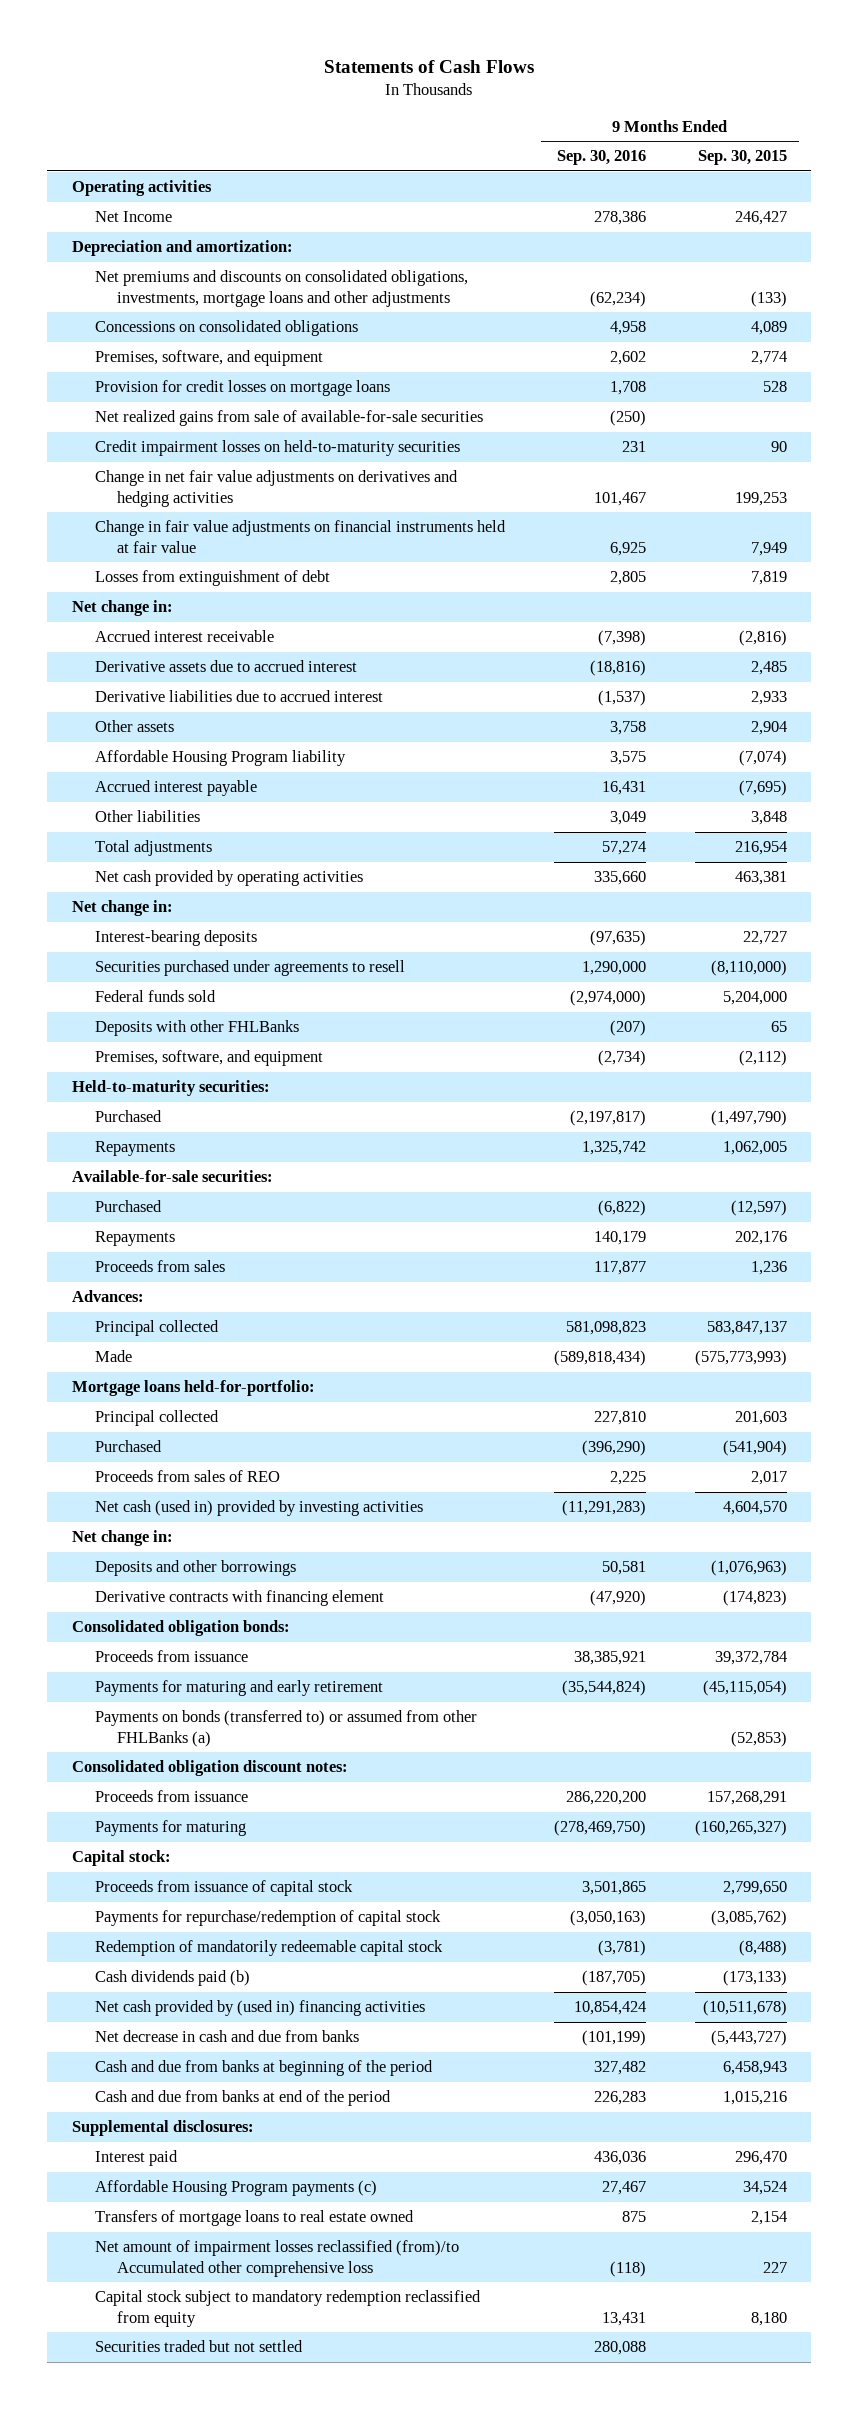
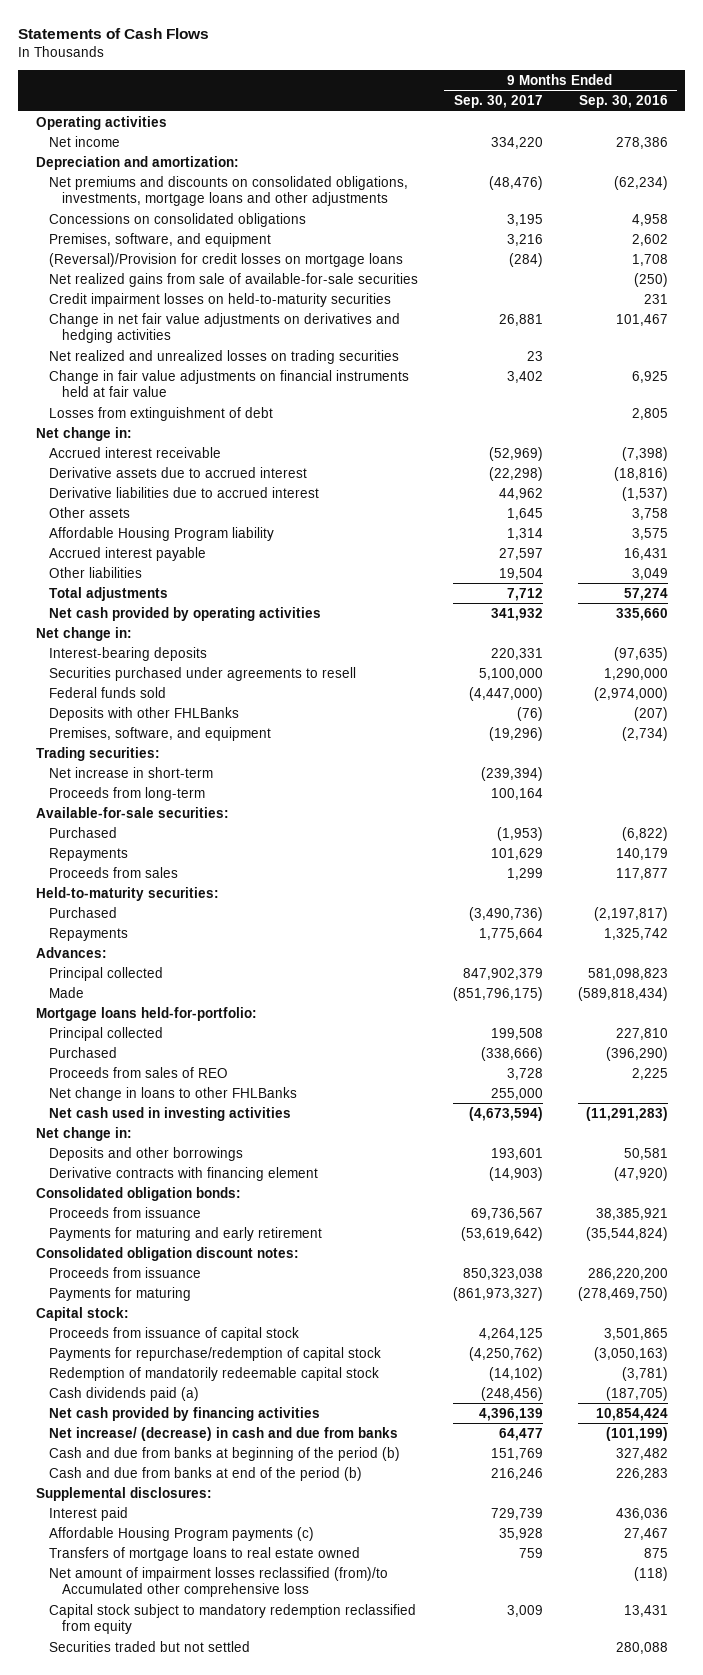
[697,150,787,166] Sep. 30, 2015 -> none
none -> [453,95,543,109] Sep. 30, 2017
[94,211,172,223] Net Income -> [48,135,120,147] Net income
[94,380,390,397] Provision for credit losses on mortgage loans -> [48,252,403,267] (Reversal)/Provision for credit losses on mortgage loans
none -> [48,349,399,364] Net realized and unrealized losses on trading securities
none -> [35,746,160,761] Trading securities:
none -> [48,766,213,778] Net increase in short-term
none -> [48,786,205,801] Proceeds from long-term
[71,1080,270,1097] Held-to-maturity securities: -> [35,886,219,901] Held-to-maturity securities:
[94,1110,162,1123] Purchased -> [48,906,117,918] Purchased
[94,1141,175,1157] Repayments -> [48,927,128,941] Repayments
none -> [48,1086,297,1101] Net change in loans to other FHLBanks
[94,1500,423,1517] Net cash (used in) provided by investing activities -> [48,1106,291,1121] Net cash used in investing activities
[94,1710,477,1747] Payments on bonds (transferred to) or assumed from other FHLBanks (a) -> none
[94,1970,250,1987] Cash dividends paid (b) -> [48,1386,199,1401] Cash dividends paid (a)
[94,2000,425,2017] Net cash provided by (used in) financing activities -> [48,1406,320,1421] Net cash provided by financing activities
[94,2030,359,2043] Net decrease in cash and due from banks -> [48,1426,398,1441] Net increase/ (decrease) in cash and due from banks
[94,2060,433,2077] Cash and due from banks at beginning of the period -> [48,1446,400,1461] Cash and due from banks at beginning of the period (b)
[94,2090,391,2107] Cash and due from banks at end of the period -> [48,1466,362,1481] Cash and due from banks at end of the period (b)

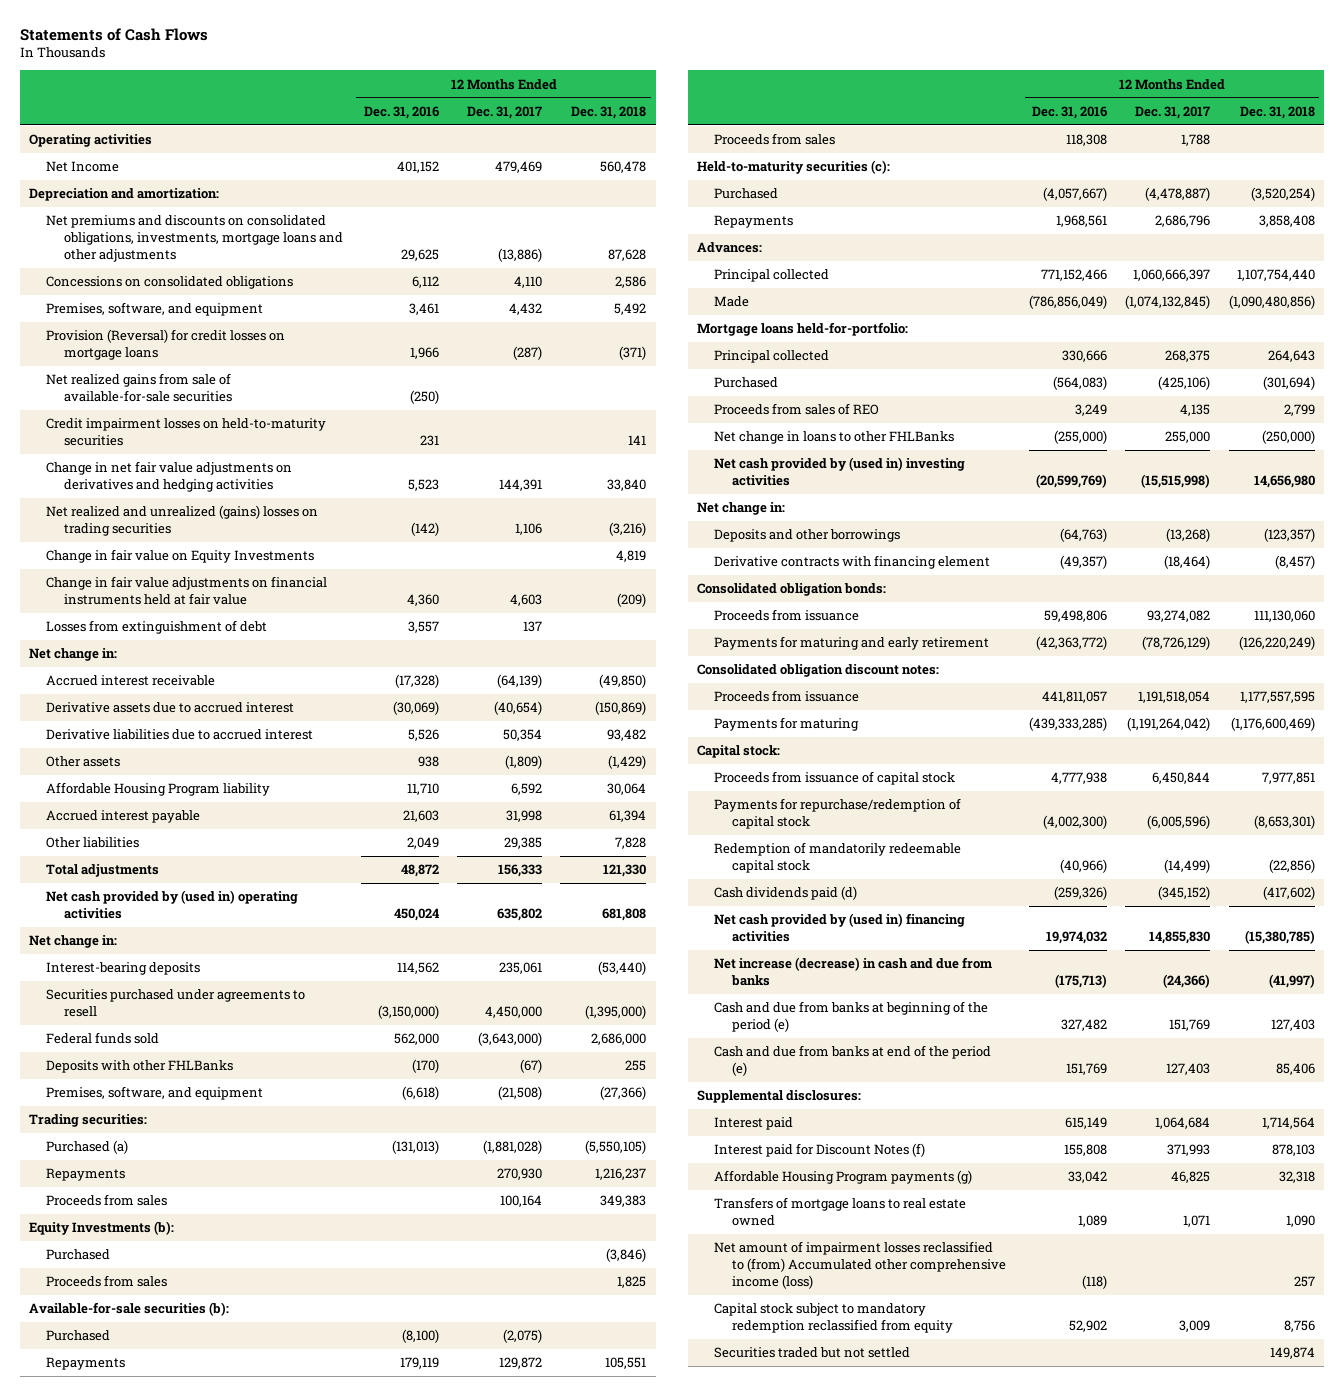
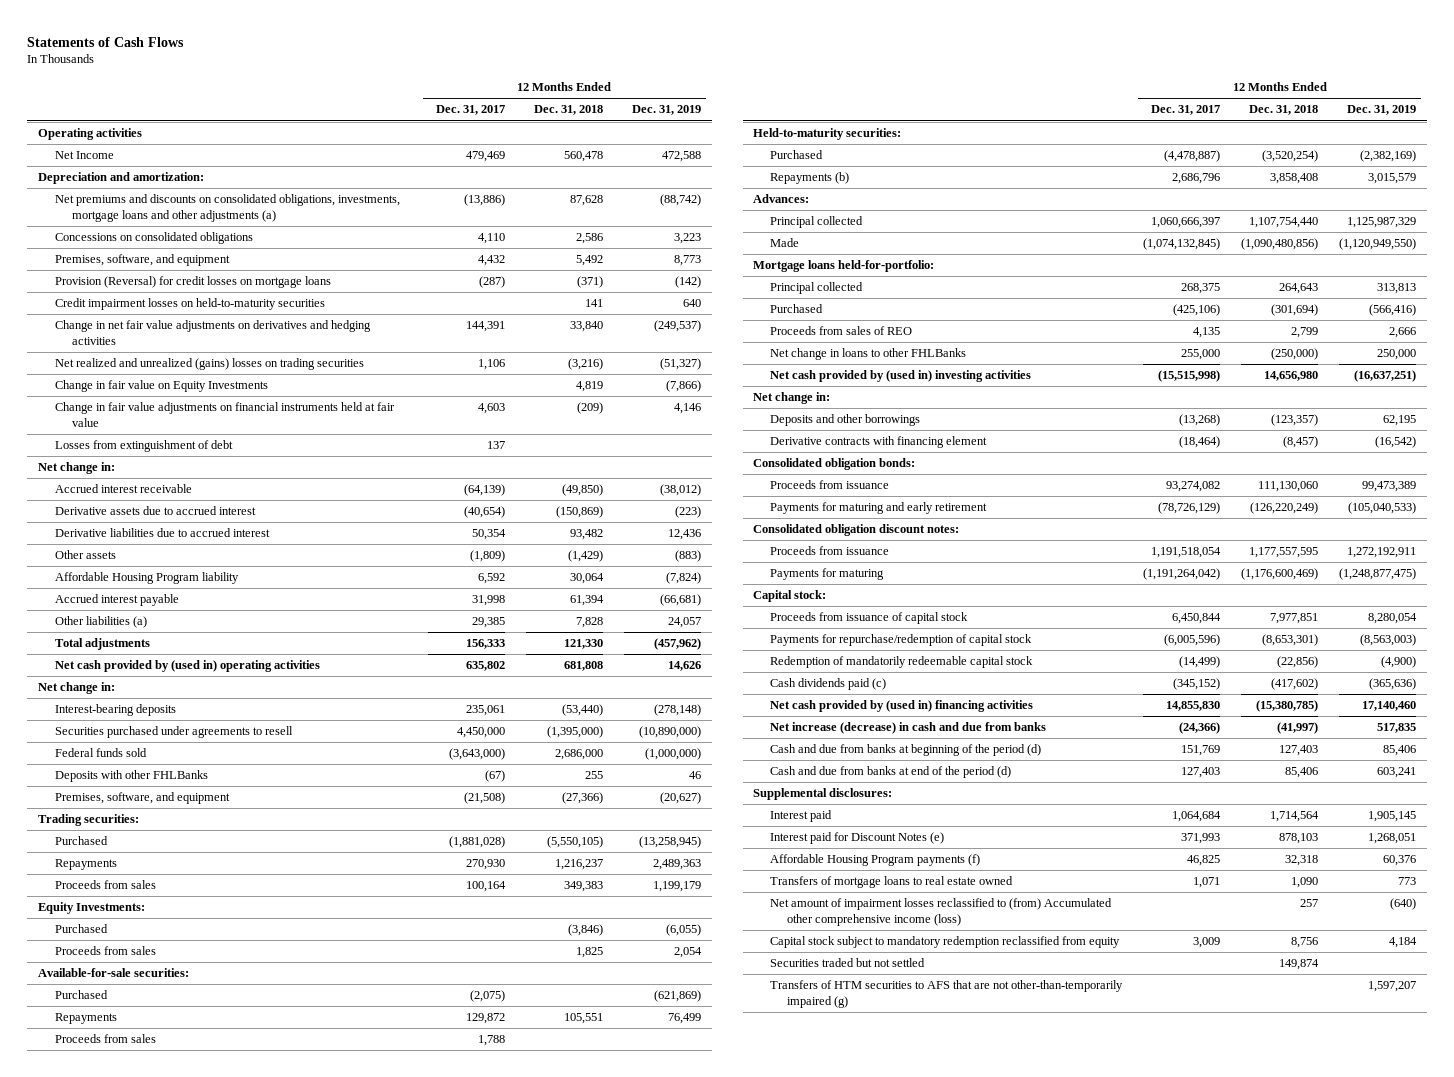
[363,105,439,119] Dec. 31, 2016 -> none
none -> [632,105,702,116] Dec. 31, 2019
[46,215,343,262] Net premiums and discounts on consolidated obligations, investments, mortgage loans and other adjustments -> [54,194,400,222] Net premiums and discounts on consolidated obligations, investments, mortgage loans and other adjustments (a)
[46,373,232,402] Net realized gains from sale of available-for-sale securities -> none
[46,837,140,849] Other liabilities -> [54,616,147,629] Other liabilities (a)
[46,1140,129,1155] Purchased (a) -> [54,836,108,846] Purchased
[28,1221,174,1236] Equity Investments (b): -> [37,902,145,915] Equity Investments:
[28,1302,229,1317] Available-for-sale securities (b): -> [37,968,189,978] Available-for-sale securities:
[697,160,891,175] Held-to-maturity securities (c): -> [753,128,902,141] Held-to-maturity securities:
[714,215,794,229] Repayments -> [769,172,849,185] Repayments (b)
[714,886,858,901] Cash dividends paid (d) -> [769,678,886,691] Cash dividends paid (c)
[714,1001,989,1032] Cash and due from banks at beginning of the period (e) -> [769,744,1041,757] Cash and due from banks at beginning of the period (d)
[714,1045,992,1076] Cash and due from banks at end of the period (e) -> [769,766,1011,779] Cash and due from banks at end of the period (d)
[714,1143,926,1158] Interest paid for Discount Notes (f) -> [769,832,944,845] Interest paid for Discount Notes (e)
[714,1170,973,1185] Affordable Housing Program payments (g) -> [769,854,980,867] Affordable Housing Program payments (f)
none -> [769,980,1123,1008] Transfers of HTM securities to AFS that are not other-than-temporarily impaired (g)

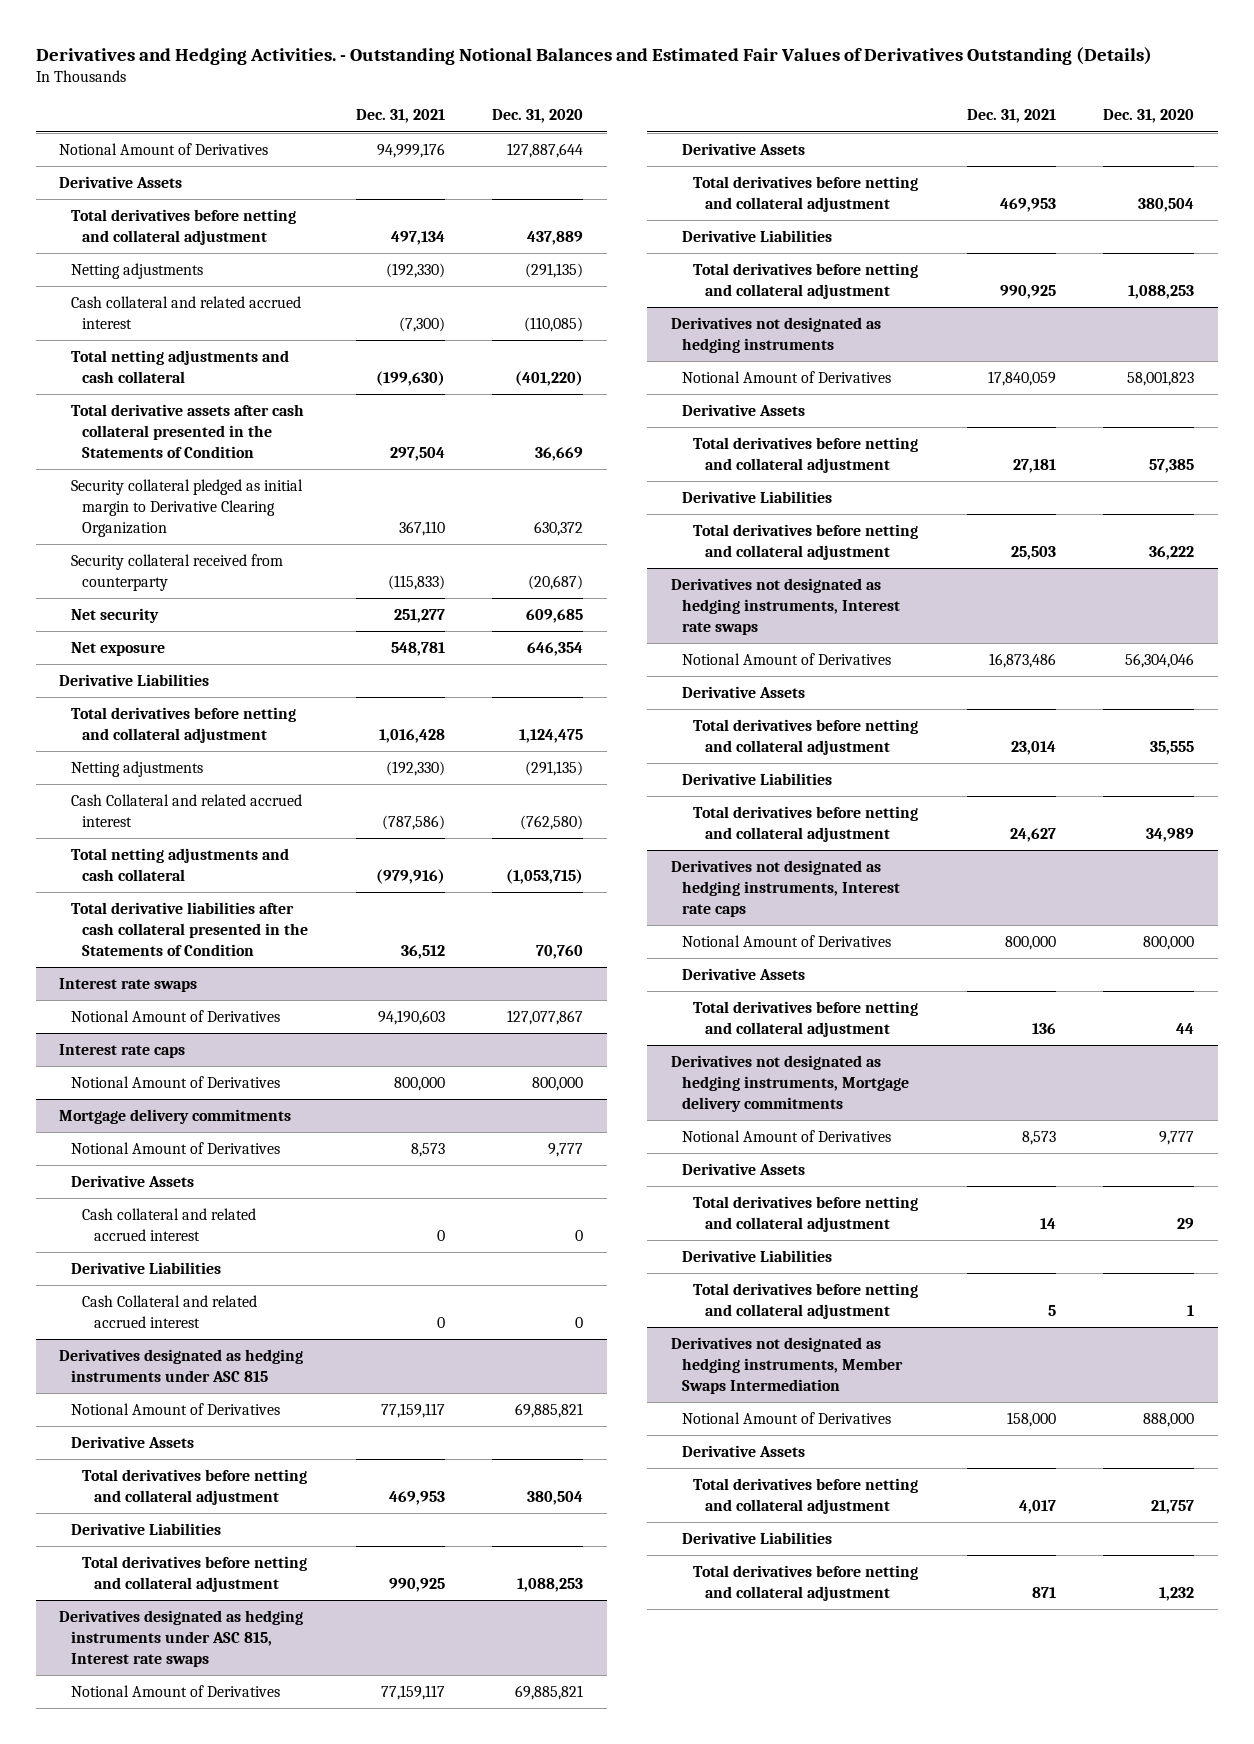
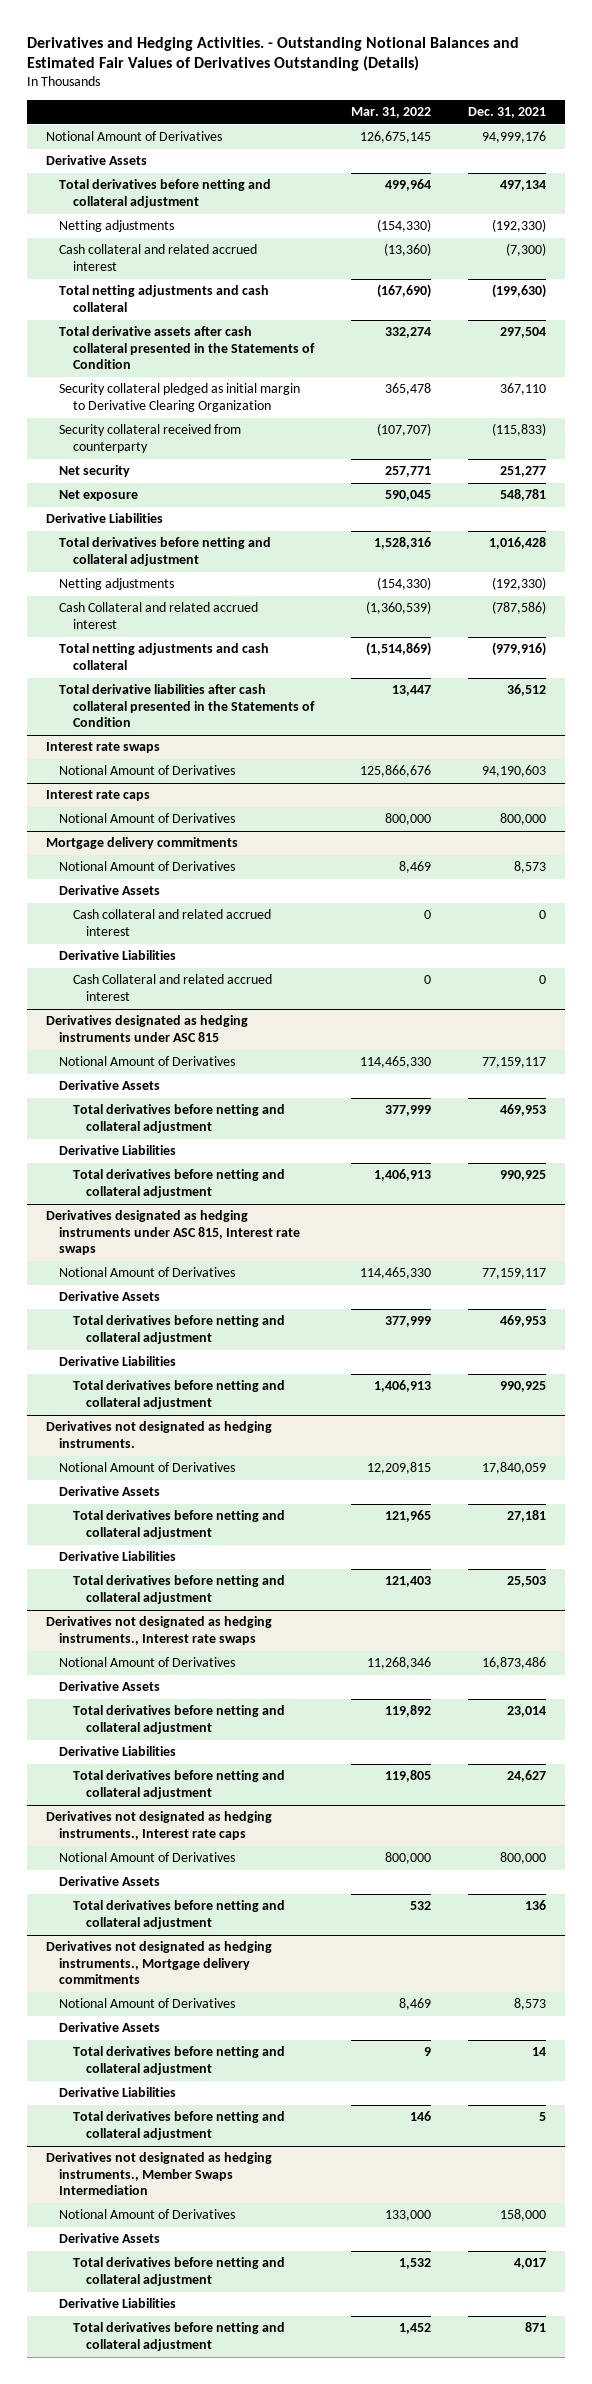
[492,109,584,124] Dec. 31, 2020 -> none
none -> [351,107,432,119] Mar. 31, 2022
[670,317,881,353] Derivatives not designated as hedging instruments -> [45,1421,272,1448] Derivatives not designated as hedging instruments.
[670,578,901,635] Derivatives not designated as hedging instruments, Interest rate swaps -> [45,1616,272,1645] Derivatives not designated as hedging instruments., Interest rate swaps
[670,860,901,917] Derivatives not designated as hedging instruments, Interest rate caps -> [45,1811,272,1840] Derivatives not designated as hedging instruments., Interest rate caps
[670,1055,910,1112] Derivatives not designated as hedging instruments, Mortgage delivery commitments -> [45,1941,272,1985] Derivatives not designated as hedging instruments., Mortgage delivery commitments
[670,1337,904,1394] Derivatives not designated as hedging instruments, Member Swaps Intermediation -> [45,2152,272,2196] Derivatives not designated as hedging instruments., Member Swaps Intermediation

